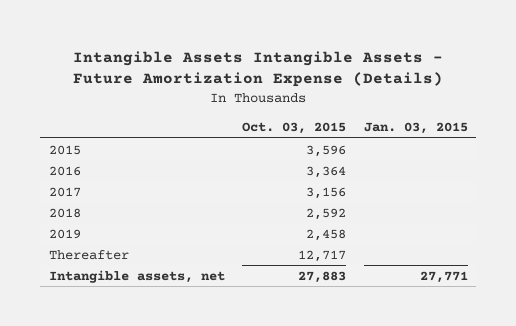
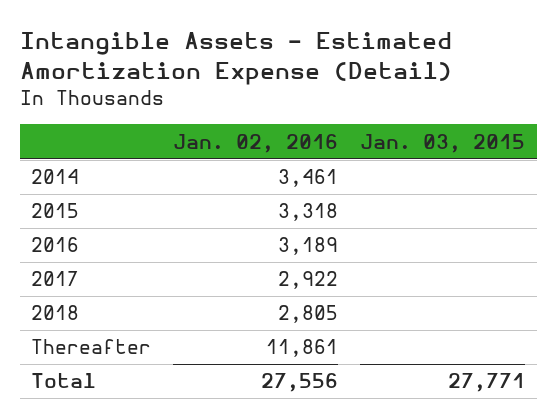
[73,50,444,88] Intangible Assets Intangible Assets - Future Amortization Expense (Details) -> [19,32,452,86] Intangible Assets - Estimated Amortization Expense (Detail)
[242,121,347,134] Oct. 03, 2015 -> none
none -> [173,133,339,153] Jan. 02, 2016
none -> [30,169,79,185] 2014
[48,228,81,239] 2019 -> none
[48,269,225,283] Intangible assets, net -> [30,373,96,389] Total

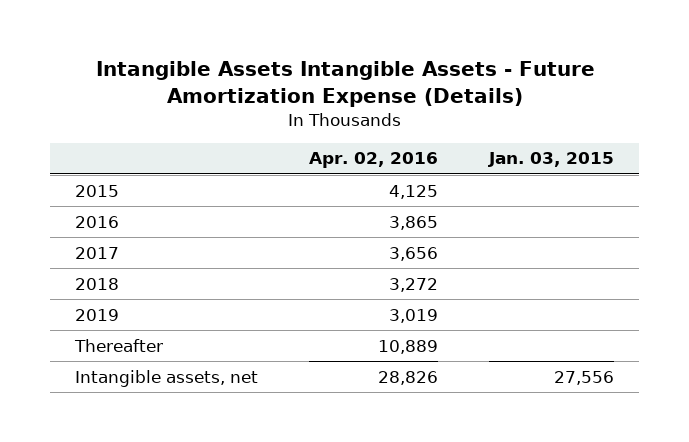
[19,32,452,86] Intangible Assets - Estimated Amortization Expense (Detail) -> [95,61,595,107] Intangible Assets Intangible Assets - Future Amortization Expense (Details)
[173,133,339,153] Jan. 02, 2016 -> none
none -> [309,152,439,169] Apr. 02, 2016
[30,169,79,185] 2014 -> none
none -> [75,308,120,321] 2019
[30,373,96,389] Total -> none
none -> [75,369,259,387] Intangible assets, net

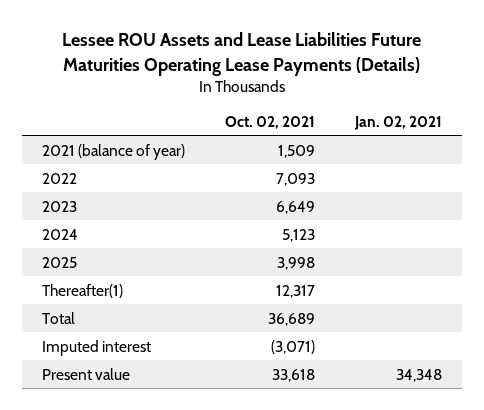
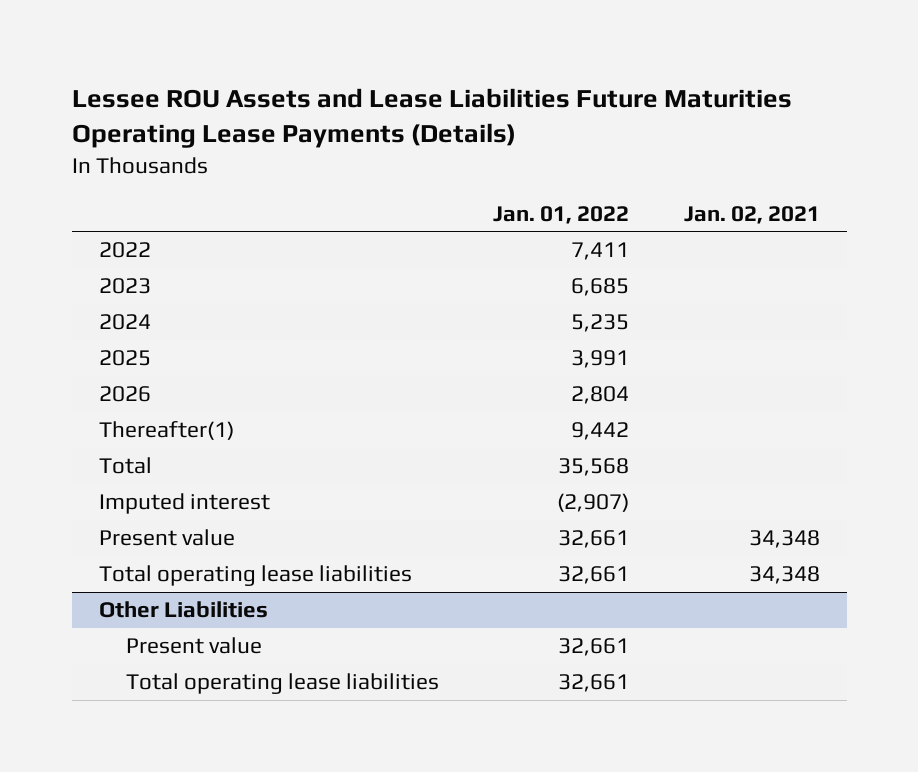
[225,115,316,129] Oct. 02, 2021 -> none
none -> [493,205,630,224] Jan. 01, 2022
[42,143,186,160] 2021 (balance of year) -> none
none -> [98,386,151,403] 2026
none -> [98,565,412,587] Total operating lease liabilities
none -> [98,601,268,619] Other Liabilities
none -> [125,637,262,655] Present value
none -> [125,673,439,695] Total operating lease liabilities

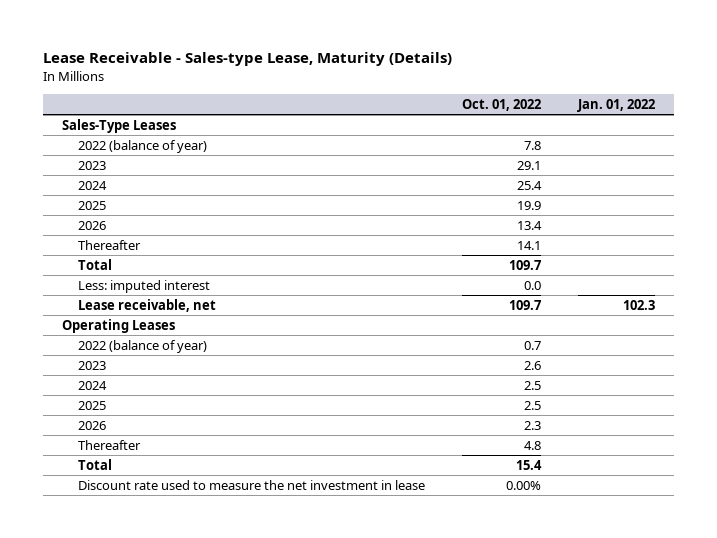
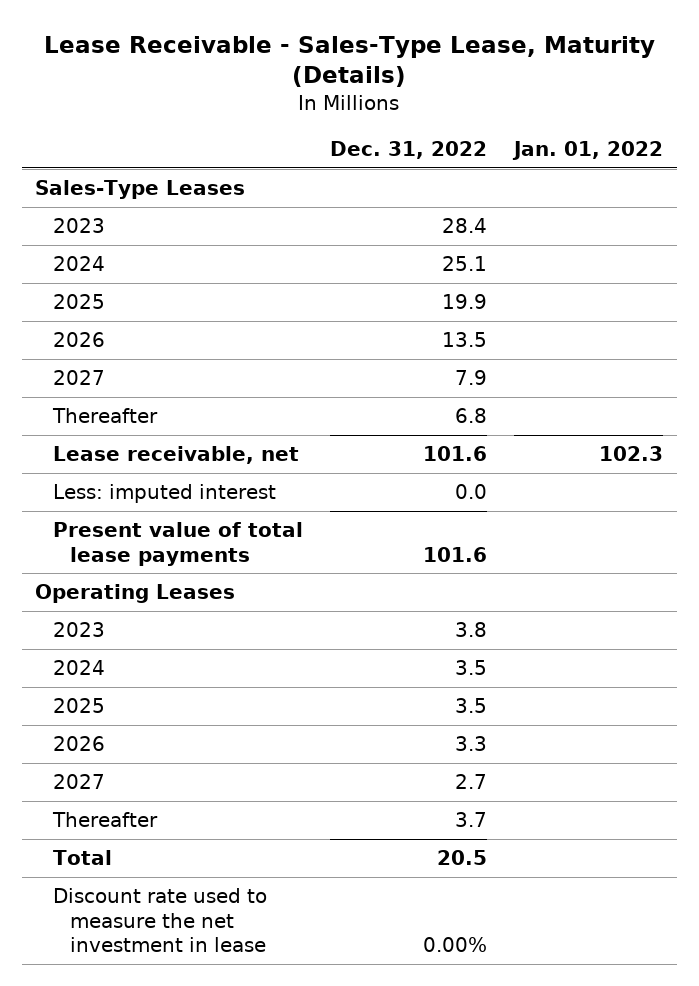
[43,52,453,67] Lease Receivable - Sales-type Lease, Maturity (Details) -> [44,35,656,88] Lease Receivable - Sales-Type Lease, Maturity (Details)
[462,98,542,111] Oct. 01, 2022 -> none
none -> [329,141,487,160] Dec. 31, 2022
[78,139,208,153] 2022 (balance of year) -> none
none -> [52,370,105,386] 2027
[78,258,113,270] Total -> none
[78,279,211,293] Less: imputed interest -> [52,484,276,504] Less: imputed interest
none -> [52,522,303,566] Present value of total lease payments
[78,339,208,353] 2022 (balance of year) -> none
none -> [52,774,105,790] 2027

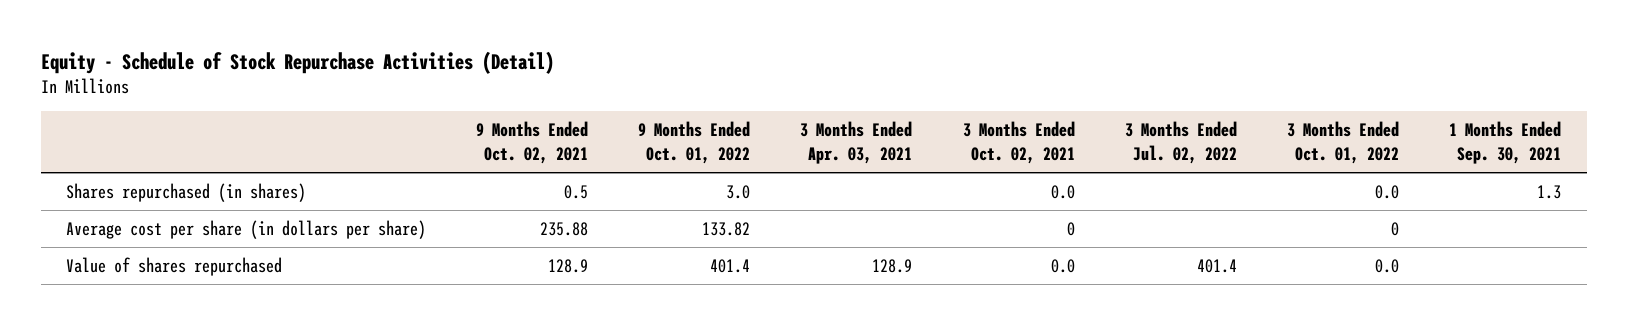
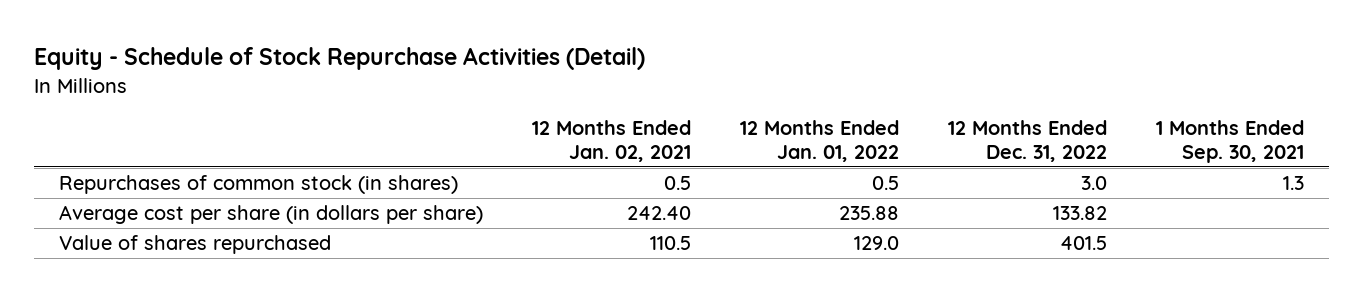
[475,121,588,164] 9 Months Ended Oct. 02, 2021 -> none
[638,121,751,164] 9 Months Ended Oct. 01, 2022 -> none
[800,121,913,164] 3 Months Ended Apr. 03, 2021 -> none
[962,121,1075,164] 3 Months Ended Oct. 02, 2021 -> none
[1124,121,1237,164] 3 Months Ended Jul. 02, 2022 -> none
[1287,121,1400,164] 3 Months Ended Oct. 01, 2022 -> none
none -> [531,119,691,163] 12 Months Ended Jan. 02, 2021
none -> [739,119,899,163] 12 Months Ended Jan. 01, 2022
none -> [947,119,1107,163] 12 Months Ended Dec. 31, 2022
[65,182,306,202] Shares repurchased (in shares) -> [58,174,458,194] Repurchases of common stock (in shares)

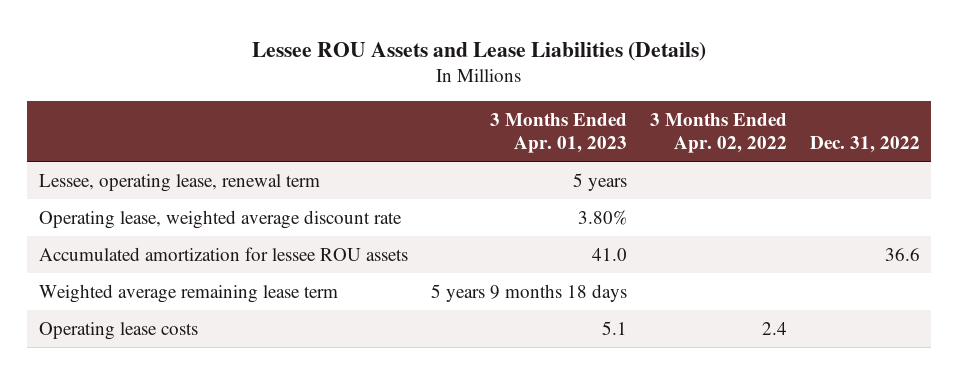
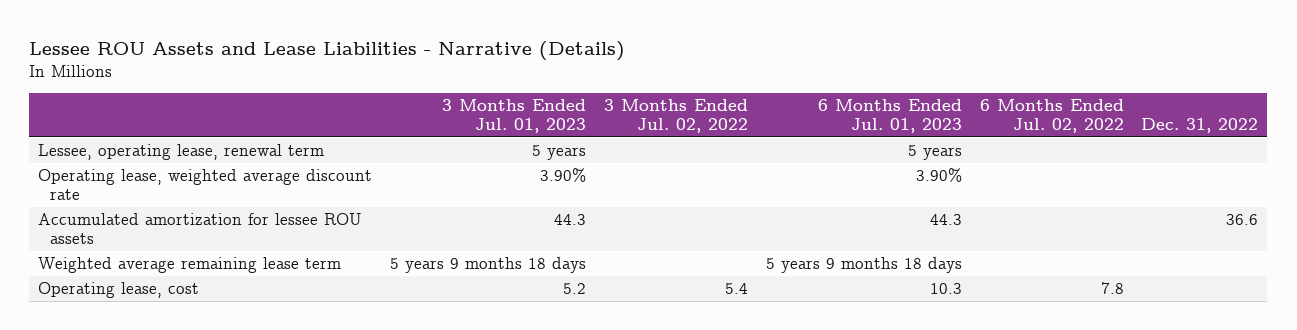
[252,41,707,61] Lessee ROU Assets and Lease Liabilities (Details) -> [29,40,626,61] Lessee ROU Assets and Lease Liabilities - Narrative (Details)
[489,112,627,153] 3 Months Ended Apr. 01, 2023 -> none
[649,112,787,153] 3 Months Ended Apr. 02, 2022 -> none
none -> [442,98,587,134] 3 Months Ended Jul. 01, 2023
none -> [603,98,748,134] 3 Months Ended Jul. 02, 2022
none -> [817,98,962,134] 6 Months Ended Jul. 01, 2023
none -> [979,98,1124,134] 6 Months Ended Jul. 02, 2022
[38,321,198,340] Operating lease costs -> [38,281,200,298] Operating lease, cost

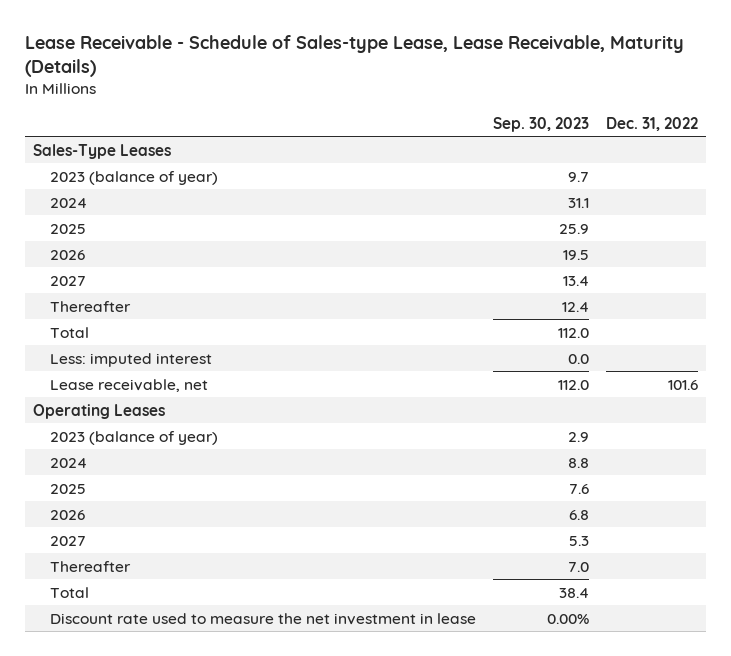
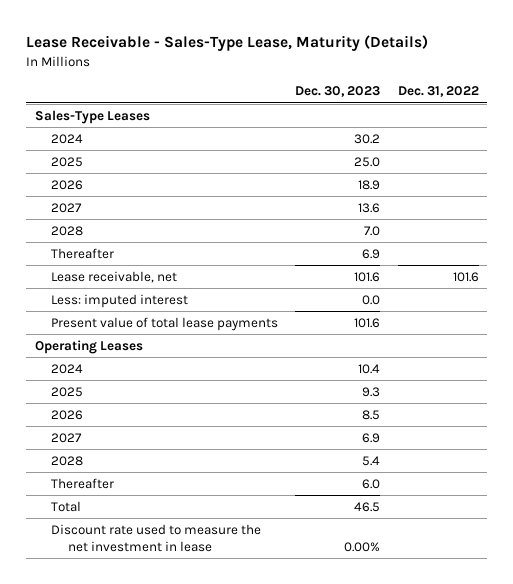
[25,35,685,78] Lease Receivable - Schedule of Sales-type Lease, Lease Receivable, Maturity (Details) -> [25,35,428,52] Lease Receivable - Sales-Type Lease, Maturity (Details)
[492,116,589,132] Sep. 30, 2023 -> none
none -> [295,86,381,98] Dec. 30, 2023
[49,170,218,185] 2023 (balance of year) -> none
none -> [51,225,84,236] 2028
[49,326,89,338] Total -> none
[49,352,212,367] Less: imputed interest -> [51,293,189,308] Less: imputed interest
none -> [51,316,279,331] Present value of total lease payments
[49,430,218,445] 2023 (balance of year) -> none
none -> [51,455,84,466] 2028

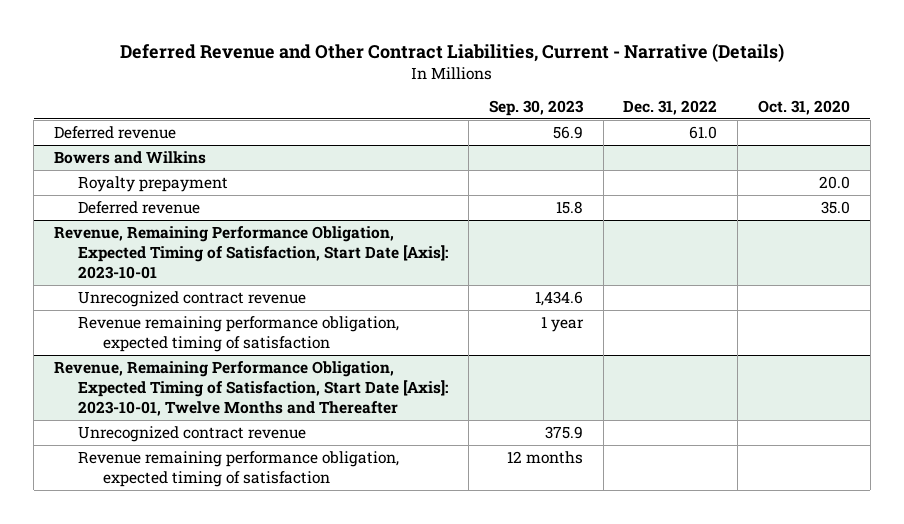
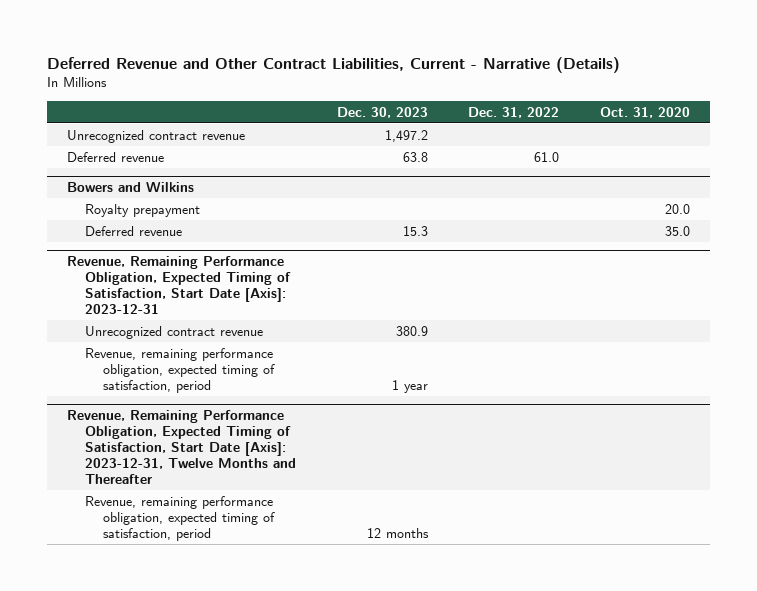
[488,100,584,117] Sep. 30, 2023 -> none
none -> [336,106,428,118] Dec. 30, 2023
none -> [67,129,246,143] Unrecognized contract revenue
[53,225,449,280] Revenue, Remaining Performance Obligation, Expected Timing of Satisfaction, Start Date [Axis]: 2023-10-01 -> none
[78,290,307,307] Unrecognized contract revenue -> none
[78,315,400,353] Revenue remaining performance obligation, expected timing of satisfaction -> none
[78,425,307,442] Unrecognized contract revenue -> none
none -> [67,255,292,315] Revenue, Remaining Performance Obligation, Expected Timing of Satisfaction, Start Date [Axis]: 2023-12-31
none -> [85,325,264,339] Unrecognized contract revenue
none -> [85,347,275,393] Revenue, remaining performance obligation, expected timing of satisfaction, period
[53,360,449,417] Revenue, Remaining Performance Obligation, Expected Timing of Satisfaction, Start Date [Axis]: 2023-10-01, Twelve Months and Thereafter -> [67,409,297,485] Revenue, Remaining Performance Obligation, Expected Timing of Satisfaction, Start Date [Axis]: 2023-12-31, Twelve Months and Thereafter
[78,450,400,488] Revenue remaining performance obligation, expected timing of satisfaction -> [85,495,275,541] Revenue, remaining performance obligation, expected timing of satisfaction, period

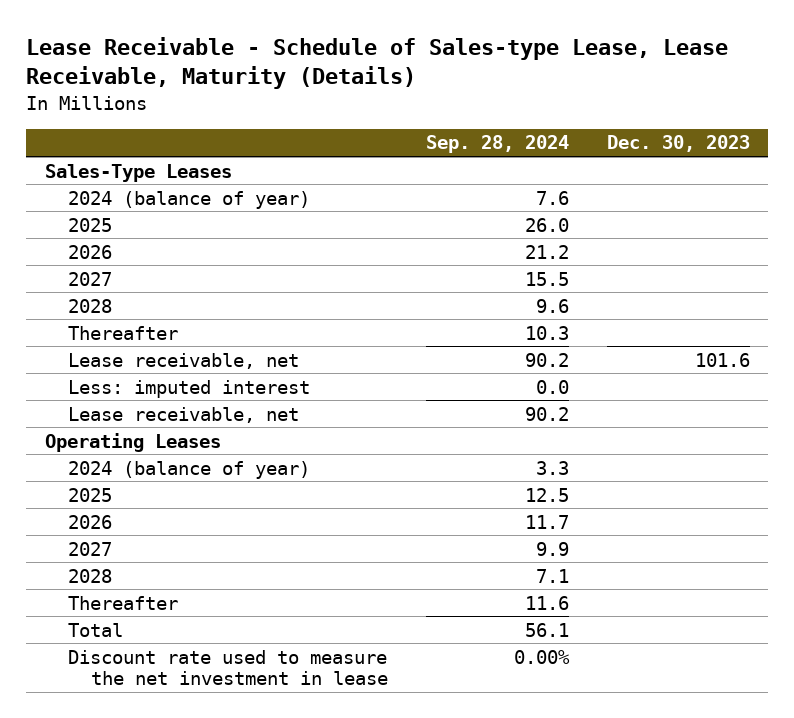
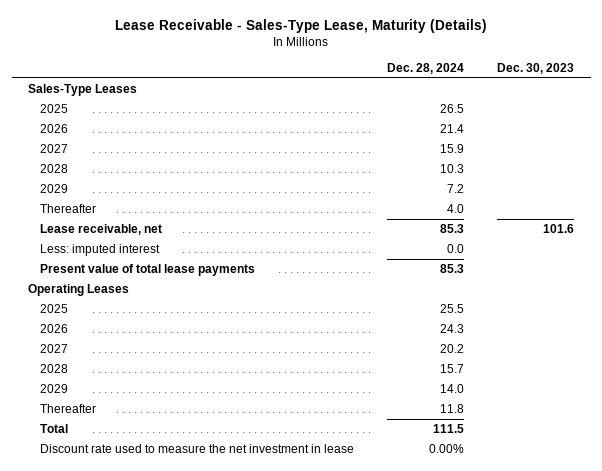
[26,37,729,90] Lease Receivable - Schedule of Sales-type Lease, Lease Receivable, Maturity (Details) -> [115,19,488,34] Lease Receivable - Sales-Type Lease, Maturity (Details)
[425,135,569,154] Sep. 28, 2024 -> none
none -> [387,63,465,75] Dec. 28, 2024
[68,190,311,209] 2024 (balance of year) -> none
none -> [40,183,69,193] 2029
[68,406,300,423] Lease receivable, net -> [40,263,256,276] Present value of total lease payments
[68,460,311,479] 2024 (balance of year) -> none
none -> [40,383,69,393] 2029

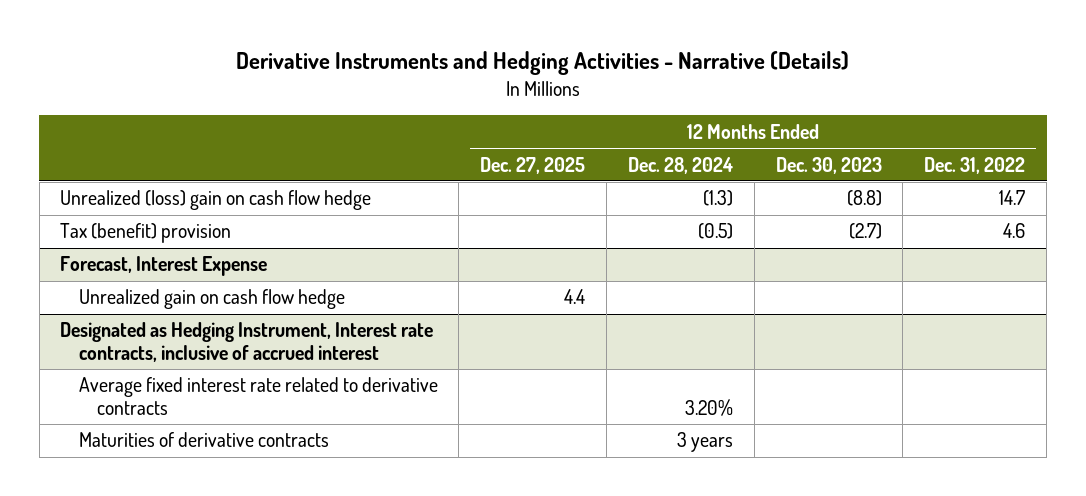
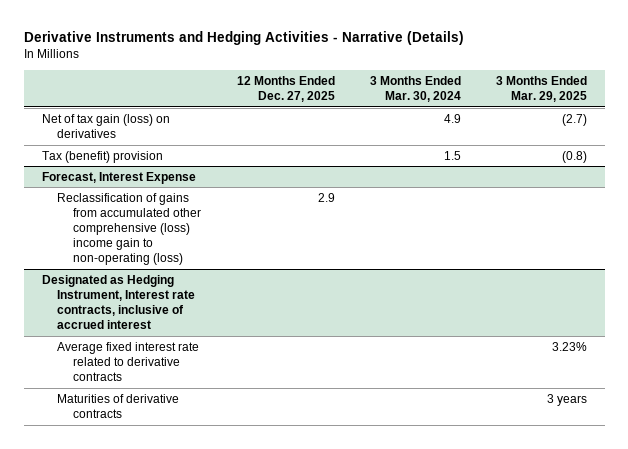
[627,156,733,174] Dec. 28, 2024 -> none
[775,156,882,174] Dec. 30, 2023 -> none
[924,156,1026,174] Dec. 31, 2022 -> none
none -> [369,76,461,103] 3 Months Ended Mar. 30, 2024
none -> [495,76,587,103] 3 Months Ended Mar. 29, 2025
[60,190,372,211] Unrealized (loss) gain on cash flow hedge -> [41,113,170,138] Net of tax gain (loss) on derivatives
[78,289,345,310] Unrealized gain on cash flow hedge -> none
none -> [57,192,202,266] Reclassification of gains from accumulated other comprehensive (loss) income gain to non-operating (loss)

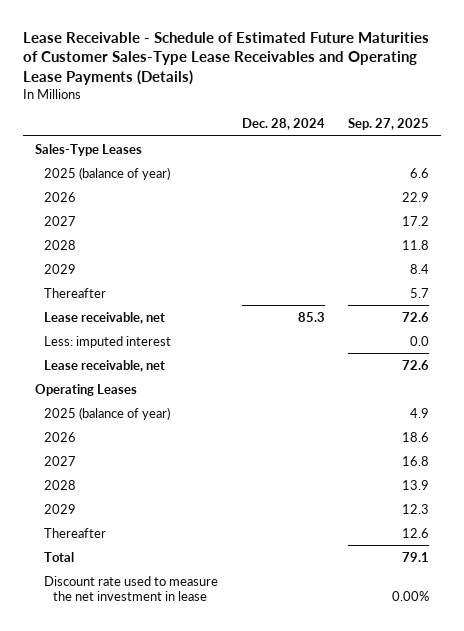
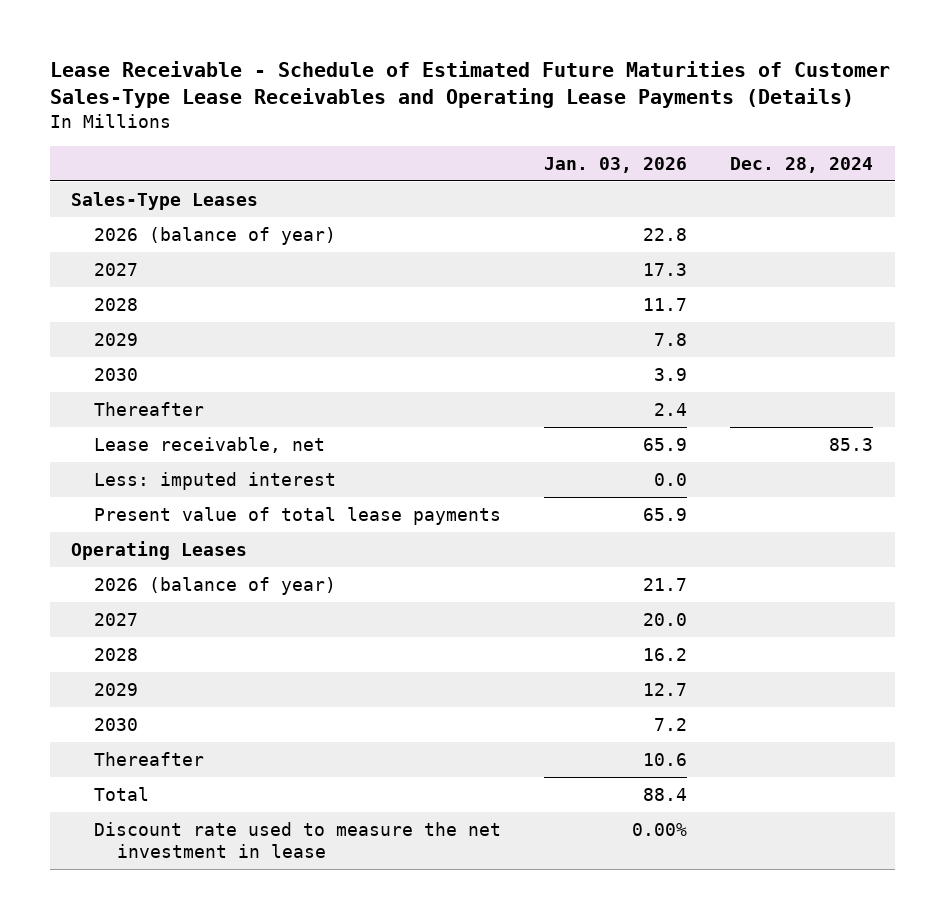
[348,118,430,131] Sep. 27, 2025 -> none
none -> [544,156,688,173] Jan. 03, 2026
[44,166,171,180] 2025 (balance of year) -> none
[44,191,77,202] 2026 -> [94,227,337,246] 2026 (balance of year)
none -> [94,368,139,382] 2030
[44,359,166,372] Lease receivable, net -> [94,507,502,526] Present value of total lease payments
[44,406,171,420] 2025 (balance of year) -> none
[44,431,77,442] 2026 -> [94,577,337,596] 2026 (balance of year)
none -> [94,718,139,732] 2030

